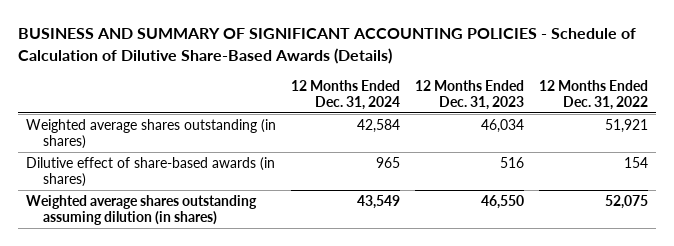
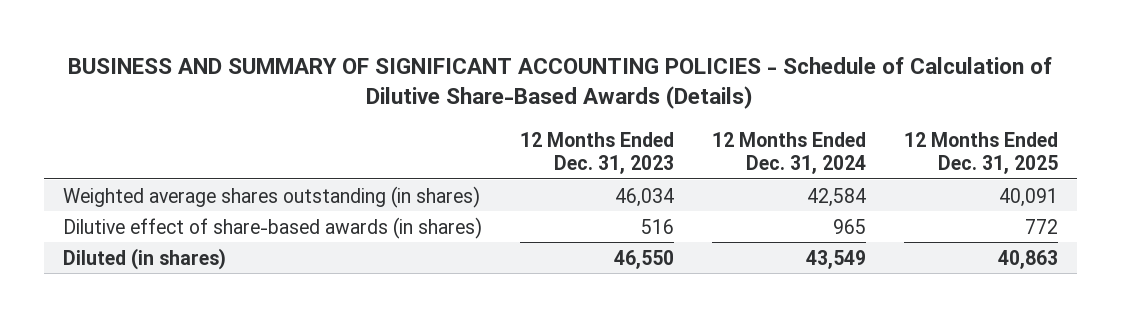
[539,79,649,110] 12 Months Ended Dec. 31, 2022 -> none
none -> [903,131,1058,174] 12 Months Ended Dec. 31, 2025
[25,195,257,225] Weighted average shares outstanding assuming dilution (in shares) -> [62,247,226,270] Diluted (in shares)

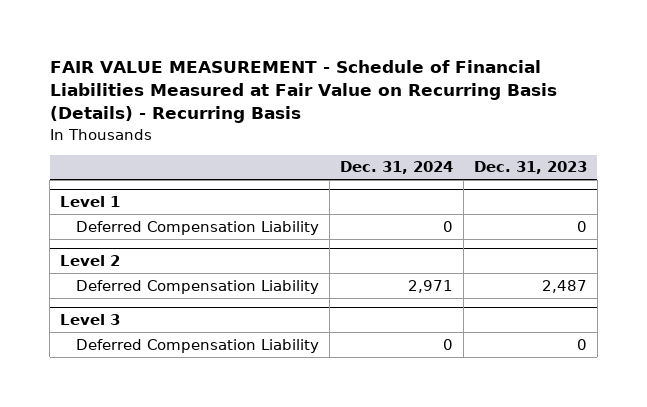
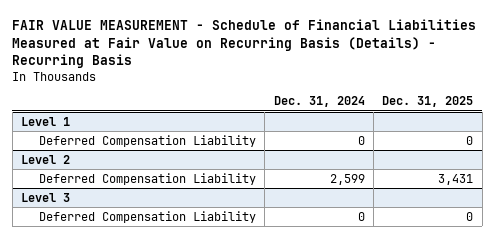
[473,161,587,175] Dec. 31, 2023 -> none
none -> [382,96,474,108] Dec. 31, 2025
[407,279,453,293] 2,971 -> [329,173,365,185] 2,599

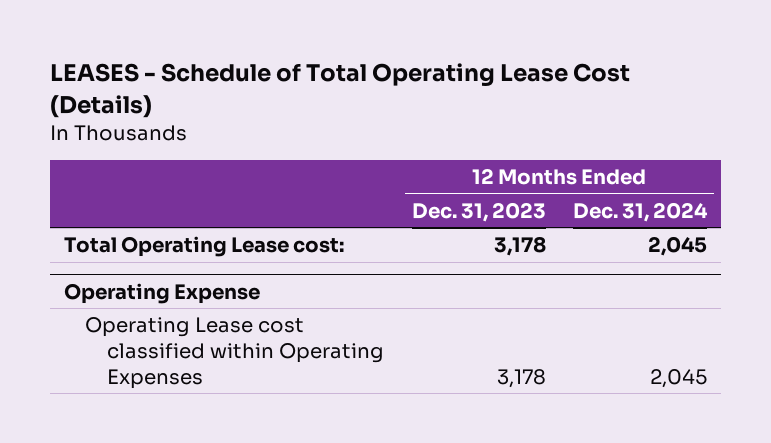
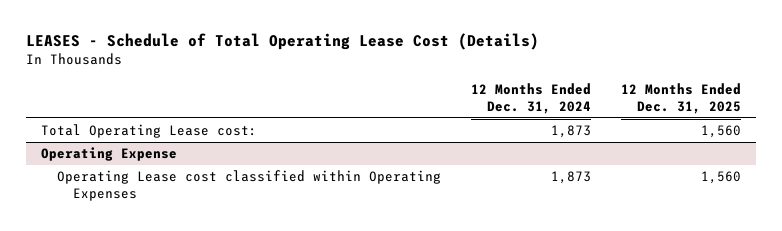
[411,201,546,222] Dec. 31, 2023 -> none
none -> [621,83,742,114] 12 Months Ended Dec. 31, 2025
[648,236,708,257] 2,045 -> [550,125,591,139] 1,873
[650,368,708,388] 2,045 -> [550,171,591,185] 1,873

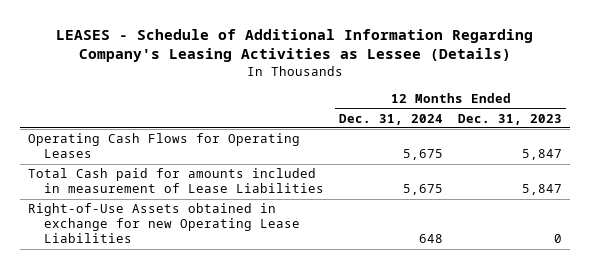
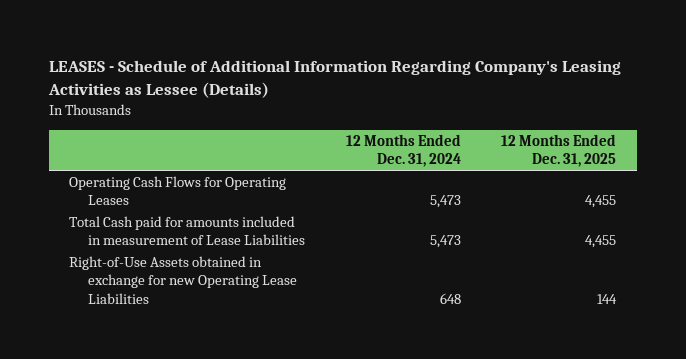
[458,113,563,125] Dec. 31, 2023 -> none
none -> [501,133,617,168] 12 Months Ended Dec. 31, 2025
[403,149,444,161] 5,675 -> [429,195,461,209] 5,473
[403,184,444,196] 5,675 -> [429,235,461,249] 5,473

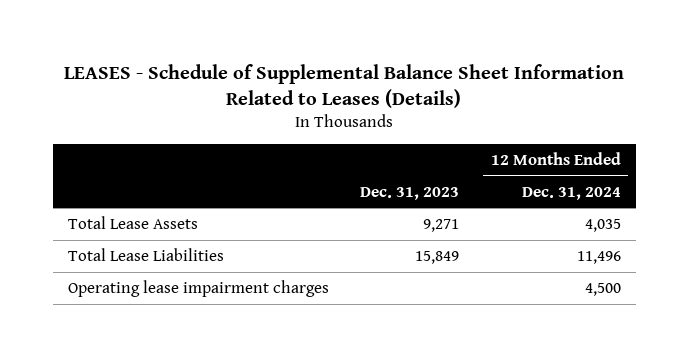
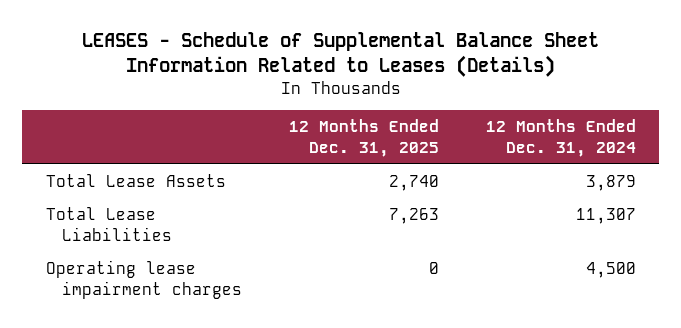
[360,186,460,200] Dec. 31, 2023 -> none
none -> [288,119,439,157] 12 Months Ended Dec. 31, 2025
[584,219,621,233] 4,035 -> [585,175,636,192] 3,879
[576,251,621,265] 11,496 -> [575,208,636,225] 11,307

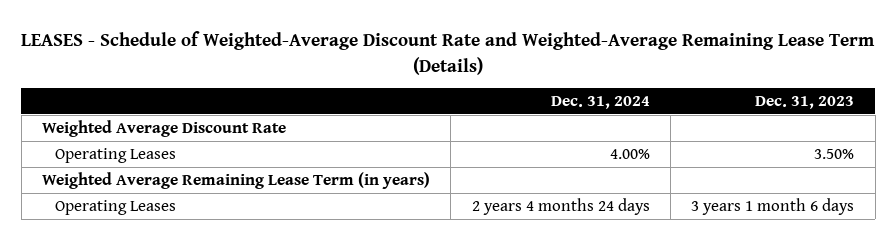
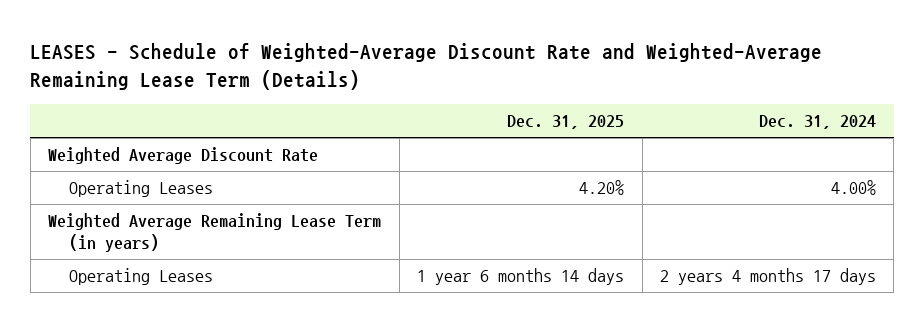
[755,96,855,110] Dec. 31, 2023 -> none
none -> [507,115,625,130] Dec. 31, 2025
[471,197,650,215] 2 years 4 months 24 days -> [660,268,877,286] 2 years 4 months 17 days

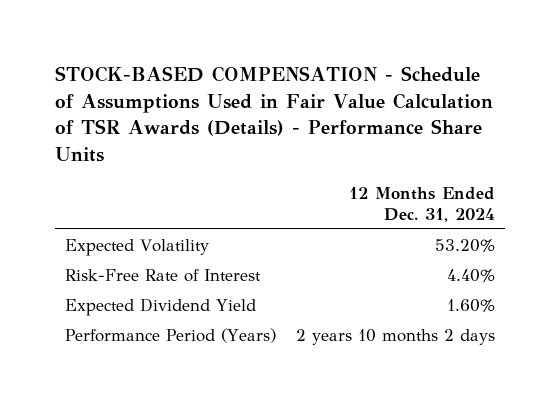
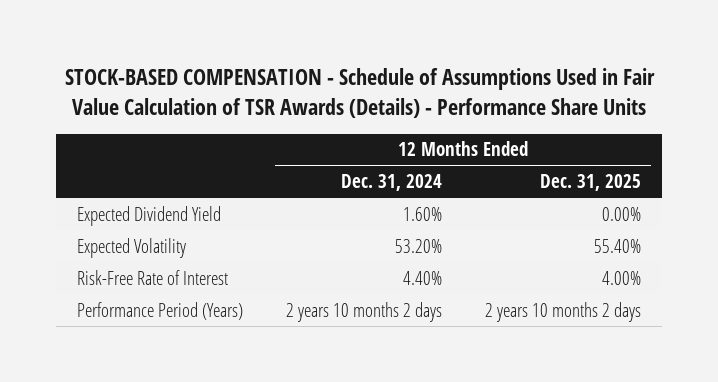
none -> [539,174,641,192] Dec. 31, 2025
[64,297,256,316] Expected Dividend Yield -> [77,205,222,226] Expected Dividend Yield

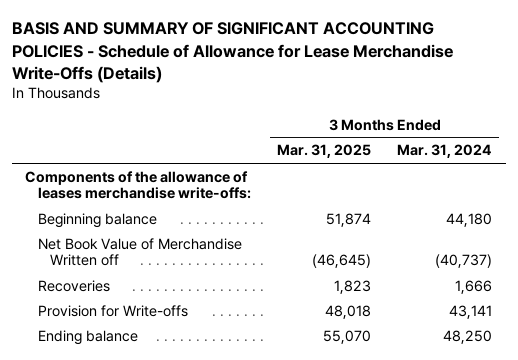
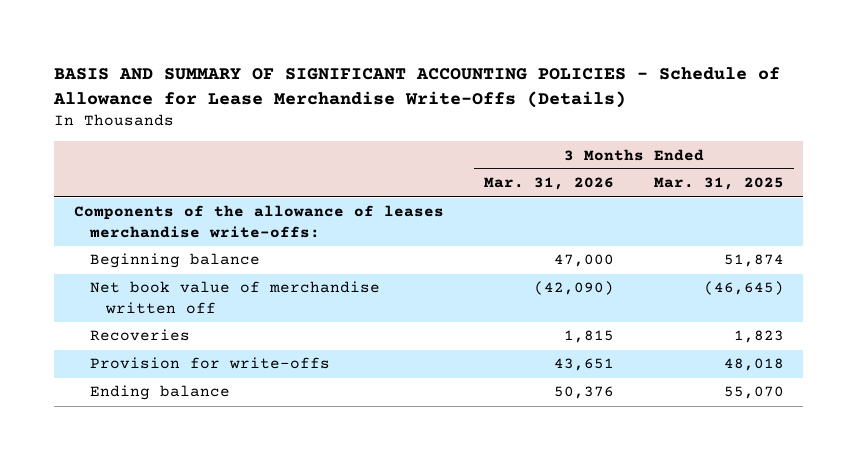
[397,144,493,159] Mar. 31, 2024 -> none
none -> [483,177,614,191] Mar. 31, 2026
[37,237,242,267] Net Book Value of Merchandise Written off -> [90,281,381,314] Net book value of merchandise written off
[37,304,188,317] Provision for Write-offs -> [90,357,331,370] Provision for write-offs

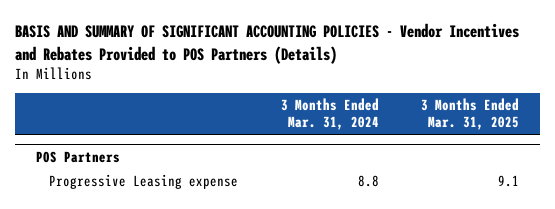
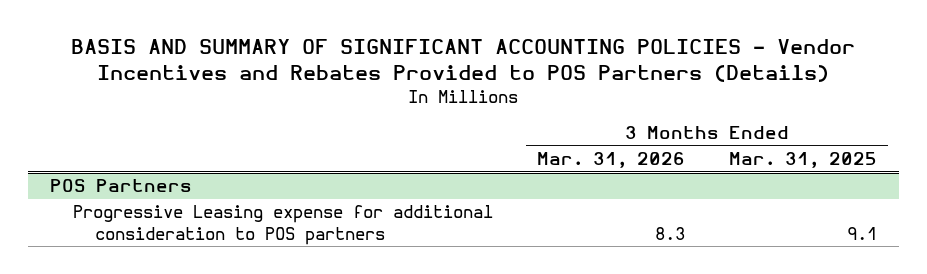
[280,98,379,131] 3 Months Ended Mar. 31, 2024 -> none
none -> [536,152,685,169] Mar. 31, 2026
[49,174,239,190] Progressive Leasing expense -> [72,205,493,245] Progressive Leasing expense for additional consideration to POS partners

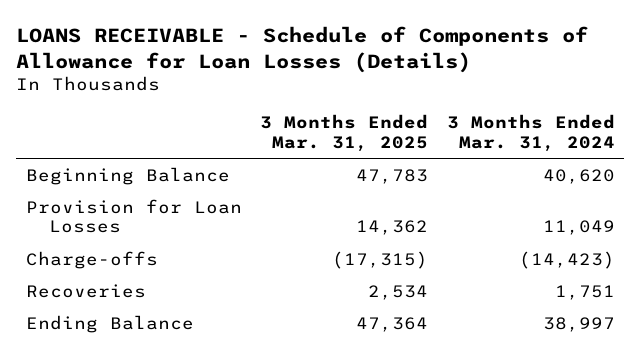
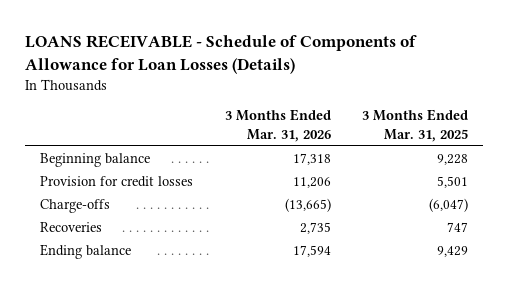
[446,114,615,152] 3 Months Ended Mar. 31, 2024 -> none
none -> [224,109,331,143] 3 Months Ended Mar. 31, 2026
[25,166,230,185] Beginning Balance -> [40,153,151,168] Beginning balance
[356,168,429,184] 47,783 -> [436,154,468,166] 9,228
[25,198,242,234] Provision for Loan Losses -> [40,176,194,188] Provision for credit losses
[356,220,429,236] 14,362 -> [436,176,468,189] 5,501
[332,250,429,269] (17,315) -> [428,198,468,213] (6,047)
[368,284,429,300] 2,534 -> [446,222,468,233] 747
[25,314,194,333] Ending Balance -> [40,244,132,260] Ending balance
[356,316,429,332] 47,364 -> [436,246,468,258] 9,429

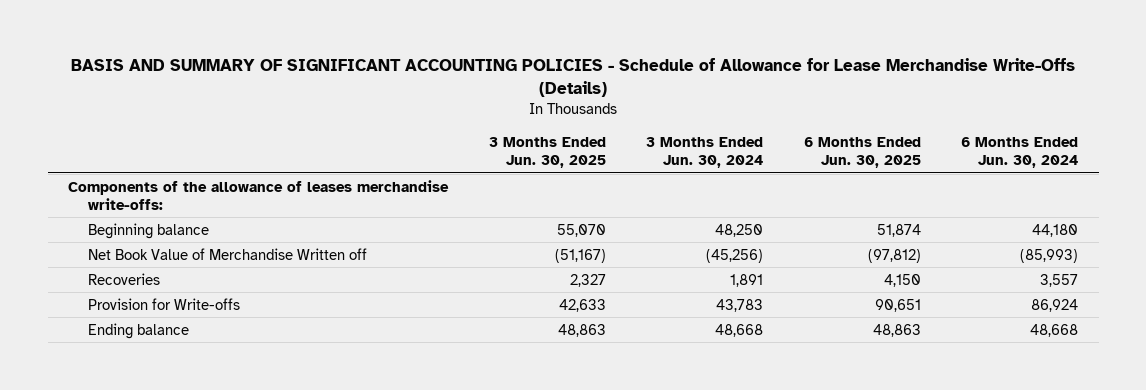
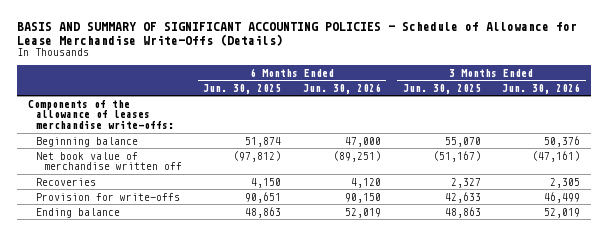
[646,136,764,169] 3 Months Ended Jun. 30, 2024 -> none
[961,136,1079,169] 6 Months Ended Jun. 30, 2024 -> none
none -> [303,82,382,94] Jun. 30, 2026
none -> [502,82,581,94] Jun. 30, 2026
[87,247,367,260] Net Book Value of Merchandise Written off -> [35,151,182,171] Net book value of merchandise written off
[87,297,240,310] Provision for Write-offs -> [35,192,180,201] Provision for write-offs

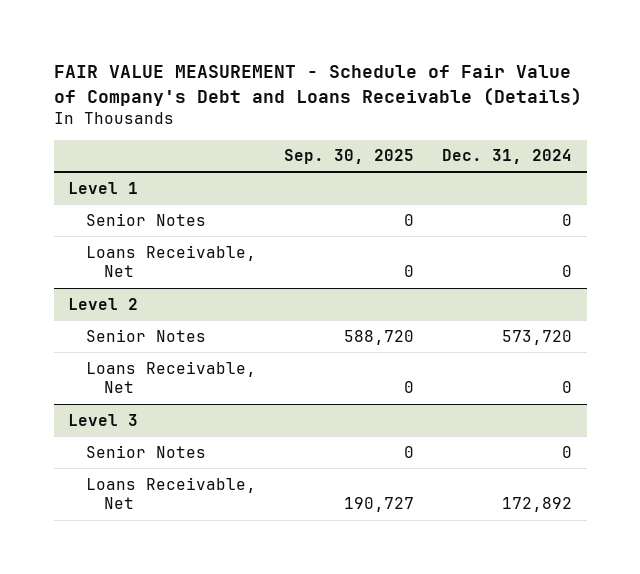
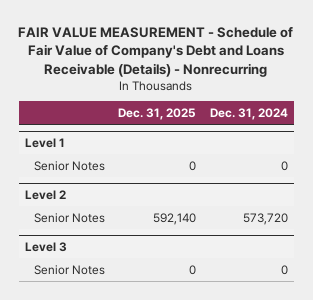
[53,65,582,106] FAIR VALUE MEASUREMENT - Schedule of Fair Value of Company's Debt and Loans Receivable (Details) -> [18,27,294,77] FAIR VALUE MEASUREMENT - Schedule of Fair Value of Company's Debt and Loans Receivable (Details) - Nonrecurring
[284,149,415,165] Sep. 30, 2025 -> none
none -> [118,107,197,120] Dec. 31, 2025
[85,244,256,278] Loans Receivable, Net -> none
[85,360,256,394] Loans Receivable, Net -> none
[85,476,256,510] Loans Receivable, Net -> none

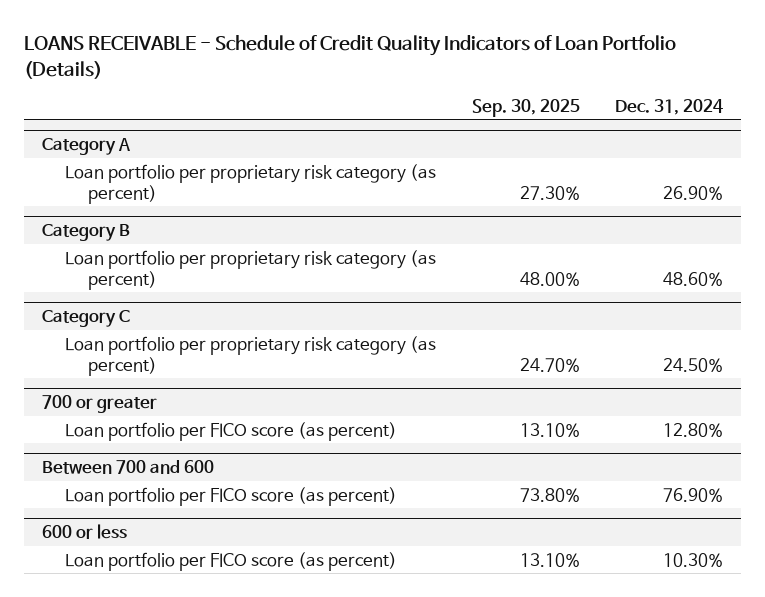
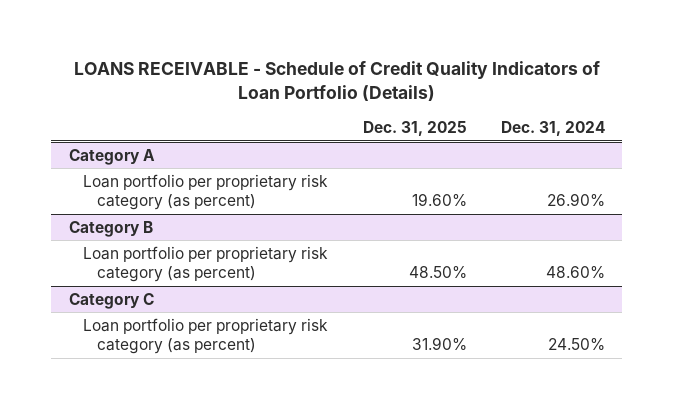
[471,98,580,117] Sep. 30, 2025 -> none
none -> [362,121,467,137] Dec. 31, 2025
[41,395,157,414] 700 or greater -> none
[65,421,398,441] Loan portfolio per FICO score (as percent) -> none
[41,460,214,475] Between 700 and 600 -> none
[65,486,398,506] Loan portfolio per FICO score (as percent) -> none
[41,524,127,540] 600 or less -> none
[65,551,398,571] Loan portfolio per FICO score (as percent) -> none

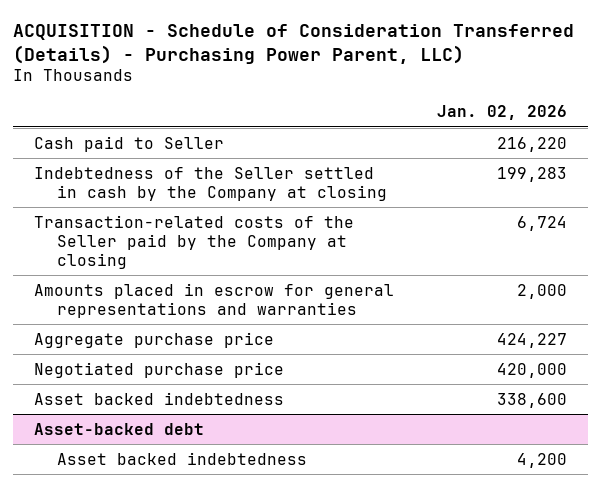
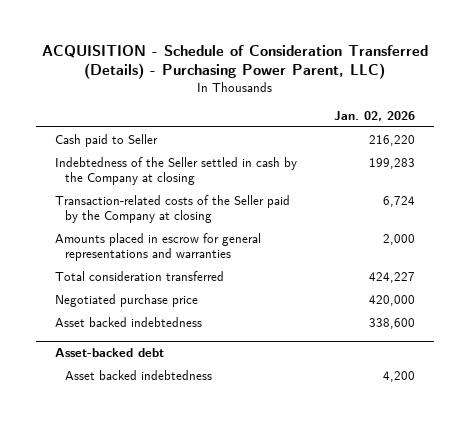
[34,331,275,348] Aggregate purchase price -> [54,270,224,281] Total consideration transferred

